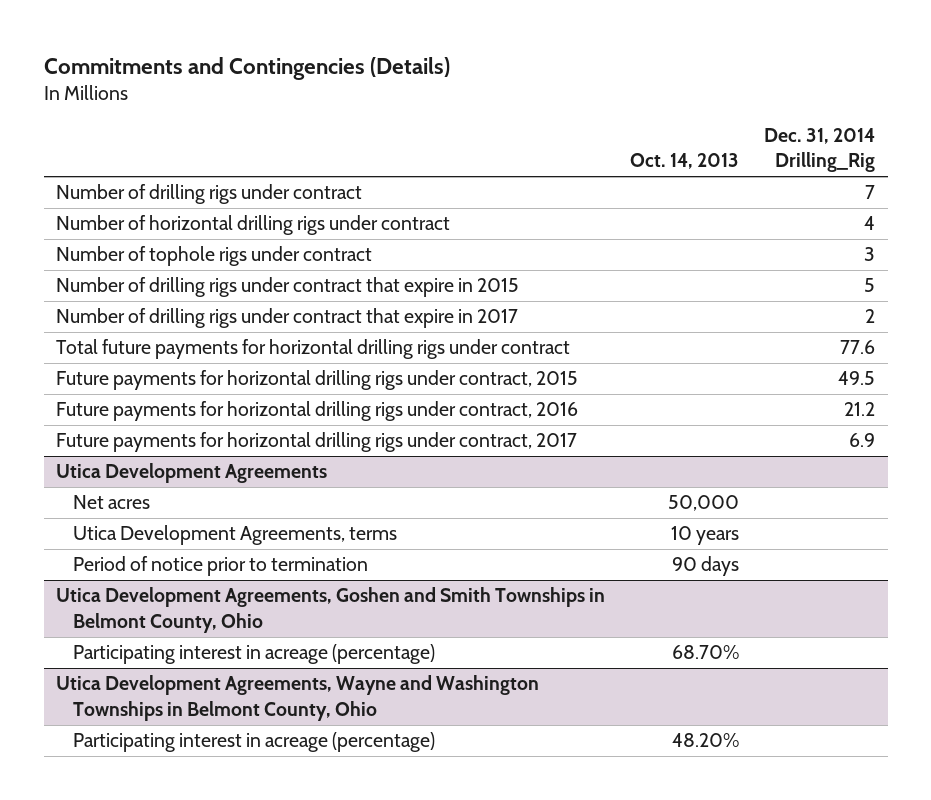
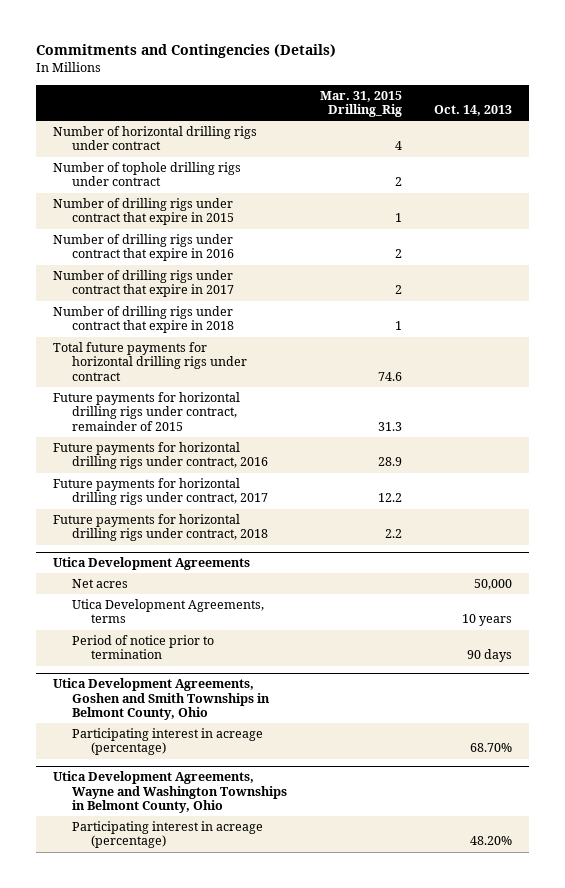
[764,128,876,173] Dec. 31, 2014 Drilling_Rig -> none
none -> [319,90,402,117] Mar. 31, 2015 Drilling_Rig
[56,184,363,205] Number of drilling rigs under contract -> none
[56,246,373,267] Number of tophole rigs under contract -> [52,162,241,187] Number of tophole drilling rigs under contract
none -> [52,234,234,262] Number of drilling rigs under contract that expire in 2016
none -> [52,306,234,334] Number of drilling rigs under contract that expire in 2018
[56,370,579,391] Future payments for horizontal drilling rigs under contract, 2015 -> [52,392,240,431] Future payments for horizontal drilling rigs under contract, remainder of 2015
none -> [52,514,268,542] Future payments for horizontal drilling rigs under contract, 2018

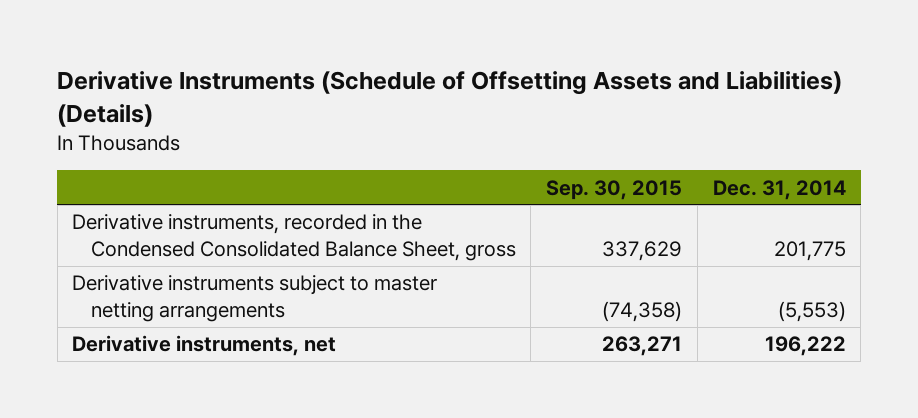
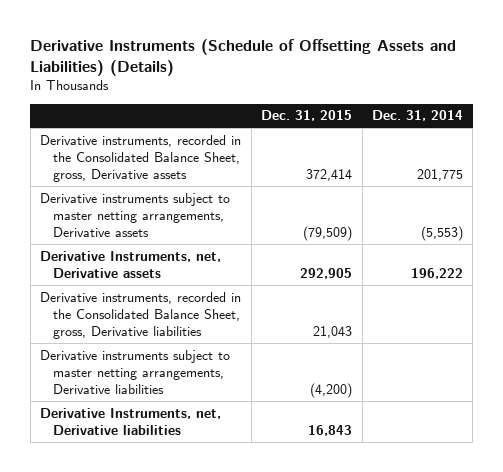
[546,179,683,200] Sep. 30, 2015 -> none
none -> [261,110,353,122] Dec. 31, 2015
[72,214,516,262] Derivative instruments, recorded in the Condensed Consolidated Balance Sheet, gross -> [40,134,242,182] Derivative instruments, recorded in the Consolidated Balance Sheet, gross, Derivative assets
[72,275,438,323] Derivative instruments subject to master netting arrangements -> [40,192,231,237] Derivative instruments subject to master netting arrangements, Derivative assets
[72,335,337,357] Derivative instruments, net -> [40,250,222,278] Derivative Instruments, net, Derivative assets
none -> [40,291,242,339] Derivative instruments, recorded in the Consolidated Balance Sheet, gross, Derivative liabilities
none -> [40,349,231,394] Derivative instruments subject to master netting arrangements, Derivative liabilities
none -> [40,407,222,435] Derivative Instruments, net, Derivative liabilities

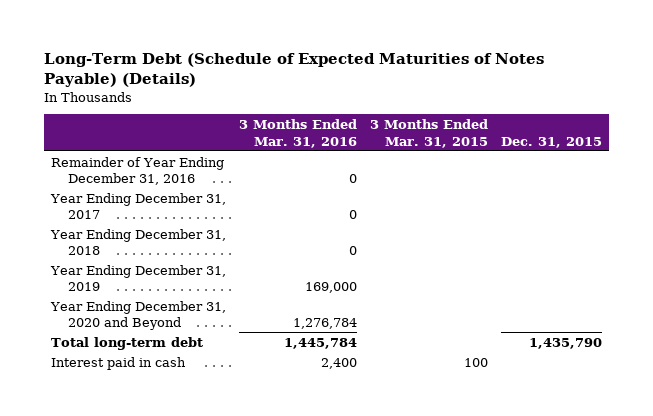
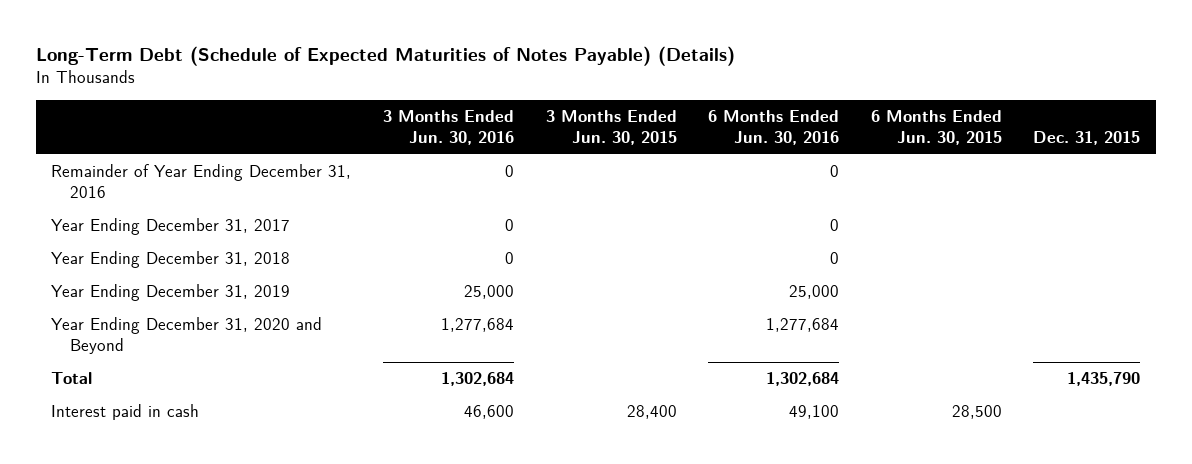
[238,119,357,148] 3 Months Ended Mar. 31, 2016 -> none
[369,119,488,148] 3 Months Ended Mar. 31, 2015 -> none
none -> [383,109,515,145] 3 Months Ended Jun. 30, 2016
none -> [545,109,677,145] 3 Months Ended Jun. 30, 2015
none -> [708,109,840,145] 6 Months Ended Jun. 30, 2016
none -> [870,109,1002,145] 6 Months Ended Jun. 30, 2015
[50,336,203,350] Total long-term debt -> [51,372,93,385] Total

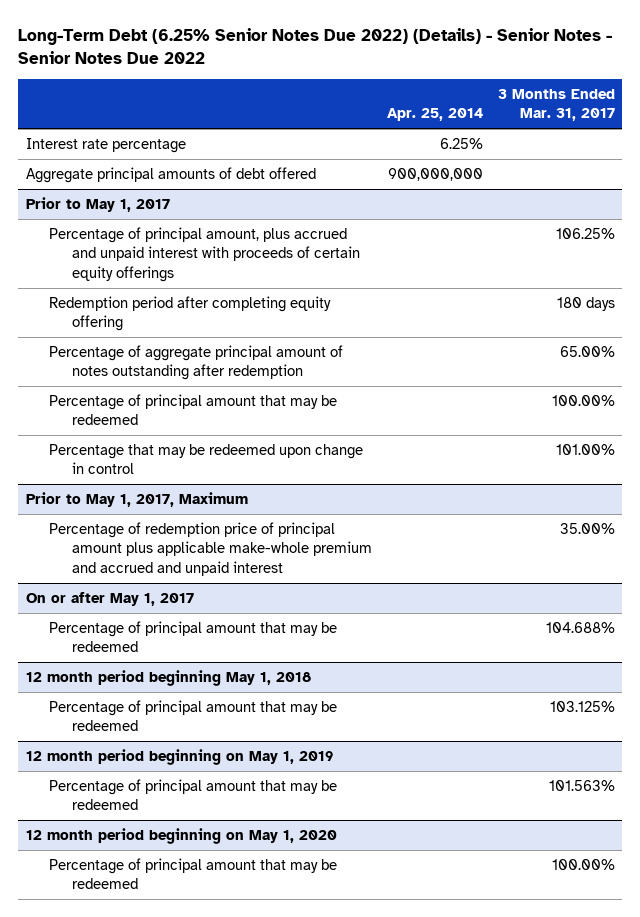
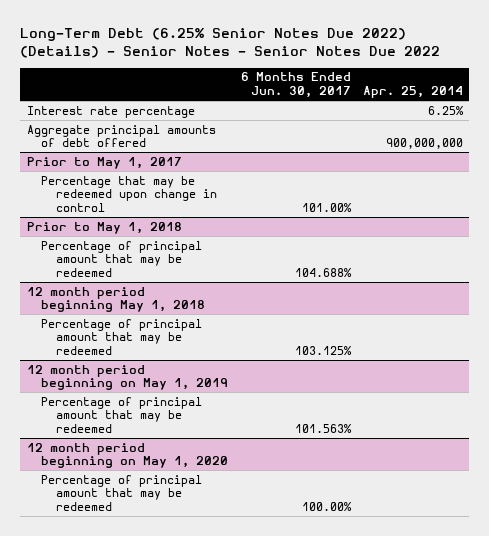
[497,89,615,122] 3 Months Ended Mar. 31, 2017 -> none
none -> [240,72,351,98] 6 Months Ended Jun. 30, 2017
[48,227,360,282] Percentage of principal amount, plus accrued and unpaid interest with proceeds of certain equity offerings -> none
[48,296,331,332] Redemption period after completing equity offering -> none
[48,345,343,381] Percentage of aggregate principal amount of notes outstanding after redemption -> none
[48,394,337,426] Percentage of principal amount that may be redeemed -> none
[25,492,248,508] Prior to May 1, 2017, Maximum -> none
[48,522,372,576] Percentage of redemption price of principal amount plus applicable make-whole premium and accrued and unpaid interest -> none
[25,592,194,607] On or after May 1, 2017 -> [26,221,182,234] Prior to May 1, 2018

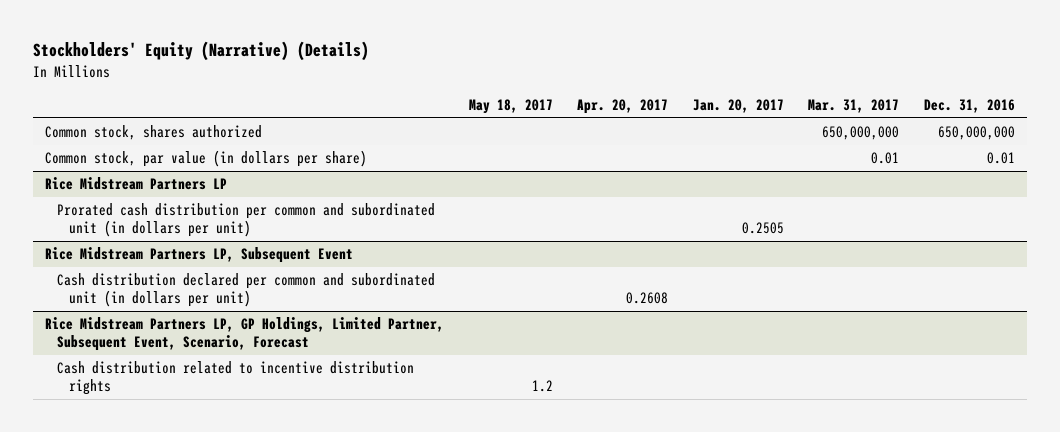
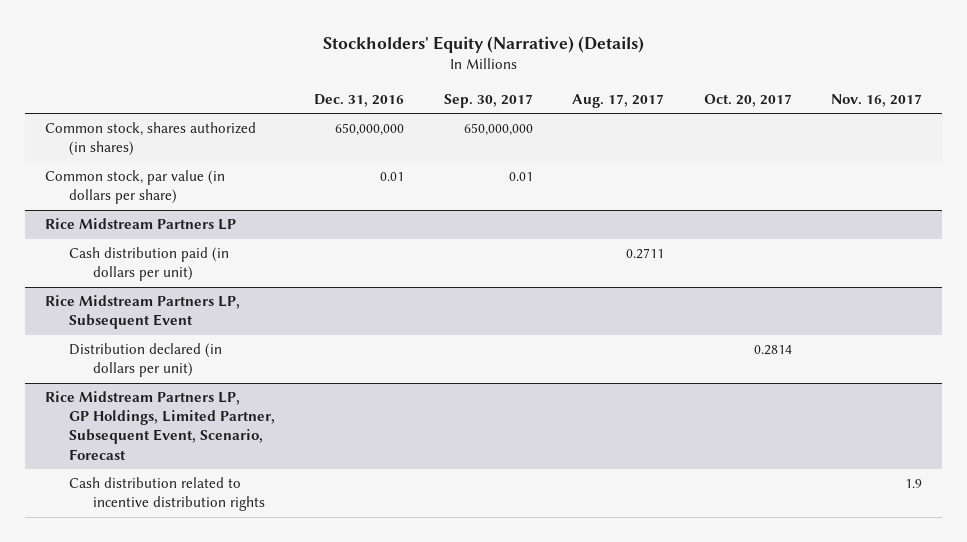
[468,99,553,115] May 18, 2017 -> none
[577,99,669,115] Apr. 20, 2017 -> none
[692,99,784,114] Jan. 20, 2017 -> none
[808,99,900,114] Mar. 31, 2017 -> none
none -> [443,93,533,108] Sep. 30, 2017
none -> [572,93,665,108] Aug. 17, 2017
none -> [703,93,792,107] Oct. 20, 2017
none -> [831,93,923,107] Nov. 16, 2017
[45,125,263,141] Common stock, shares authorized -> [45,122,257,157] Common stock, shares authorized (in shares)
[56,203,435,238] Prorated cash distribution per common and subordinated unit (in dollars per unit) -> [68,247,229,282] Cash distribution paid (in dollars per unit)
[56,273,435,308] Cash distribution declared per common and subordinated unit (in dollars per unit) -> [68,343,222,378] Distribution declared (in dollars per unit)

